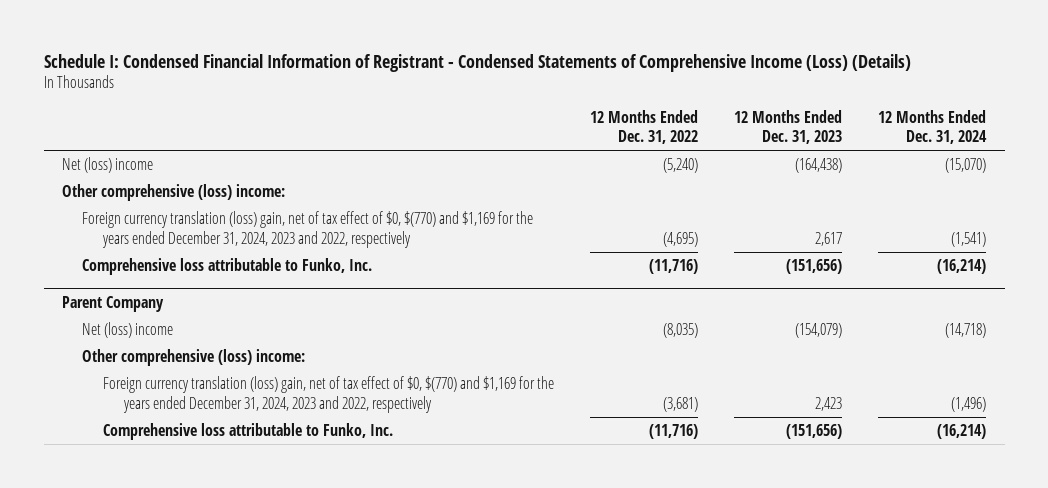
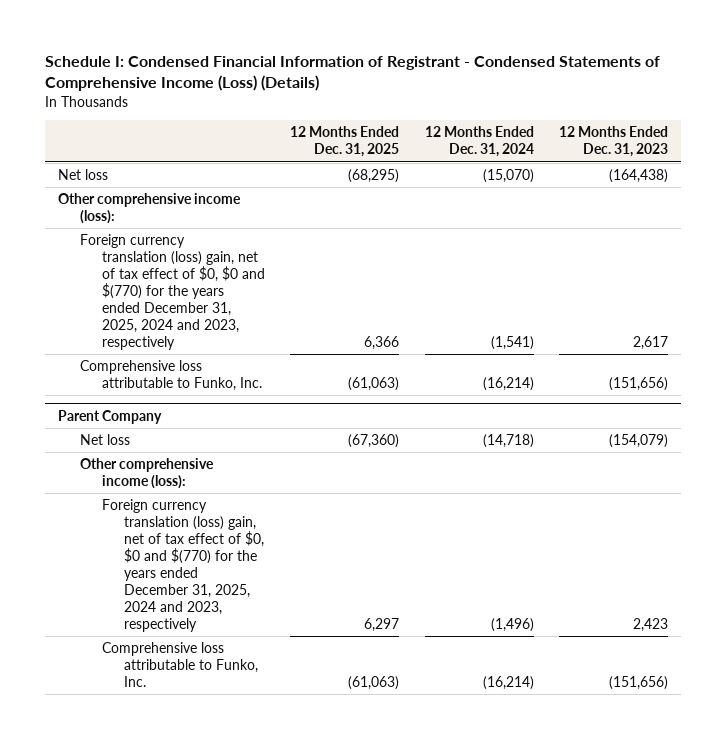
[590,109,699,145] 12 Months Ended Dec. 31, 2022 -> none
none -> [290,126,400,158] 12 Months Ended Dec. 31, 2025
[61,157,153,174] Net (loss) income -> [58,169,109,181] Net loss
[61,184,285,202] Other comprehensive (loss) income: -> [58,193,242,225] Other comprehensive income (loss):
[82,211,534,248] Foreign currency translation (loss) gain, net of tax effect of $0, $(770) and $1,169 for the years ended December 31, 2024, 2023 and 2022, respectively -> [79,234,265,350] Foreign currency translation (loss) gain, net of tax effect of $0, $0 and $(770) for the years ended December 31, 2025, 2024 and 2023, respectively
[82,322,174,339] Net (loss) income -> [79,434,130,446] Net loss
[82,349,306,367] Other comprehensive (loss) income: -> [79,458,214,490] Other comprehensive income (loss):
[102,376,554,413] Foreign currency translation (loss) gain, net of tax effect of $0, $(770) and $1,169 for the years ended December 31, 2024, 2023 and 2022, respectively -> [101,499,264,632] Foreign currency translation (loss) gain, net of tax effect of $0, $0 and $(770) for the years ended December 31, 2025, 2024 and 2023, respectively

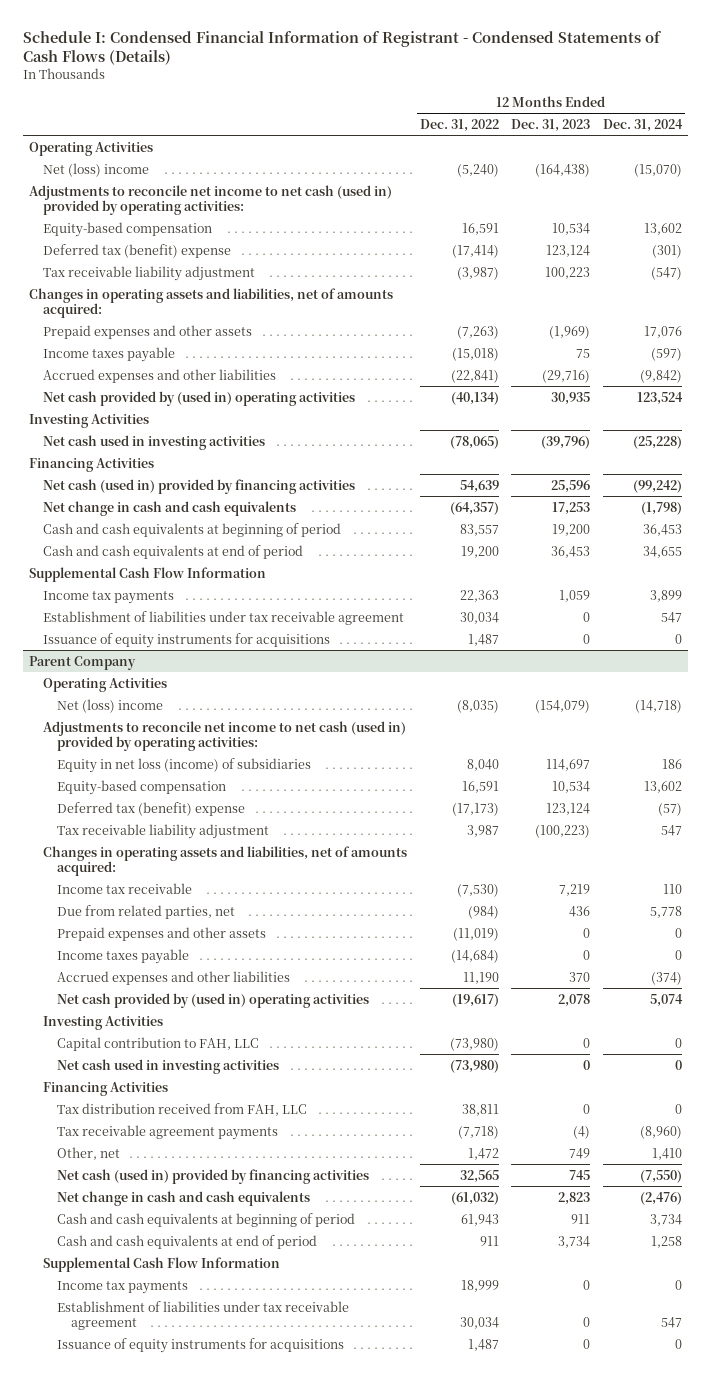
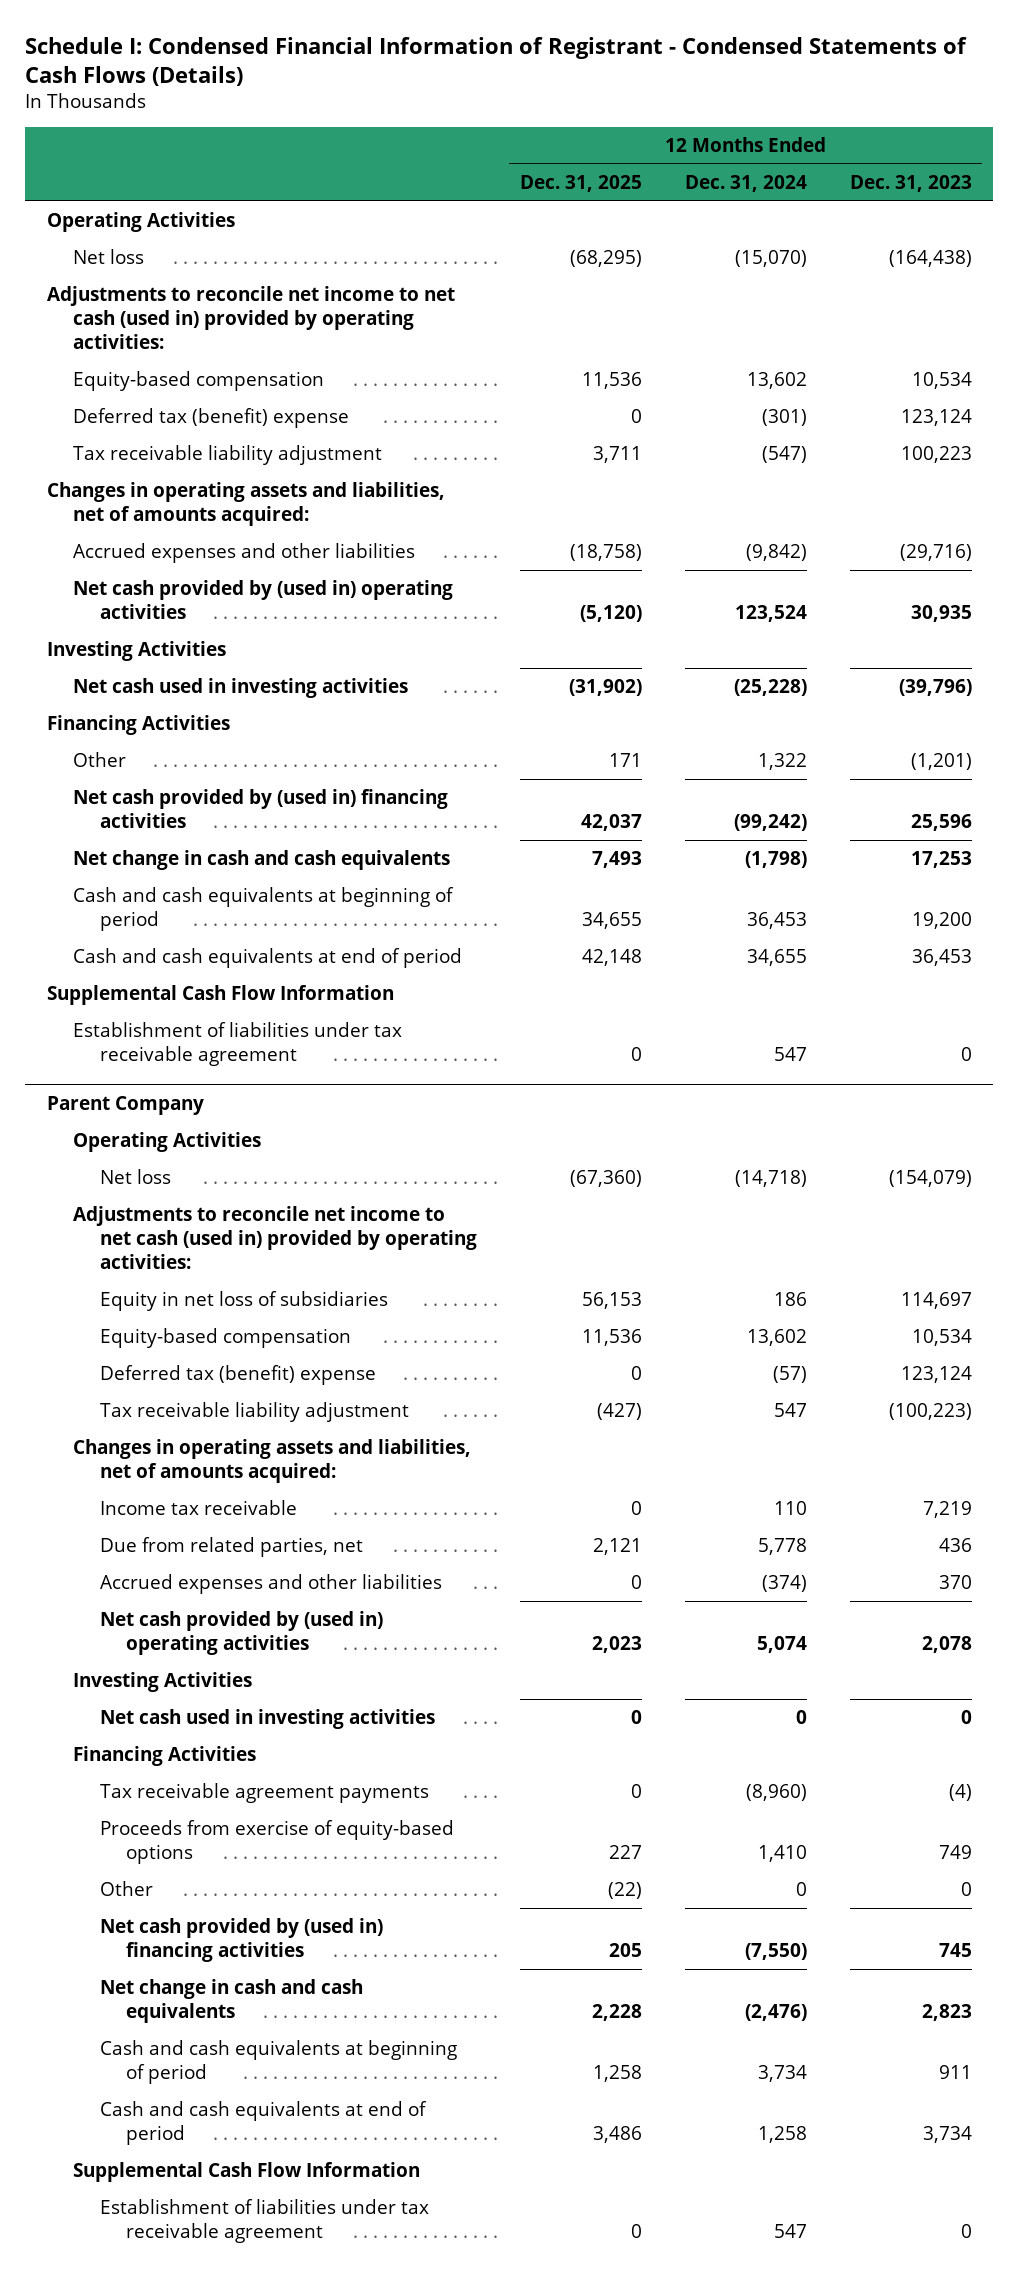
[419,119,499,133] Dec. 31, 2022 -> none
none -> [519,174,642,192] Dec. 31, 2025
[43,162,150,177] Net (loss) income -> [73,249,145,265] Net loss
[43,324,253,339] Prepaid expenses and other assets -> none
[43,346,176,362] Income taxes payable -> none
none -> [73,752,127,768] Other
[43,478,356,494] Net cash (used in) provided by financing activities -> [73,789,449,828] Net cash provided by (used in) financing activities
[43,590,175,604] Income tax payments -> none
[43,632,331,648] Issuance of equity instruments for acquisitions -> none
[56,698,163,713] Net (loss) income -> [99,1169,171,1185] Net loss
[56,757,311,773] Equity in net loss (income) of subsidiaries -> [99,1291,388,1312] Equity in net loss of subsidiaries
[56,926,266,941] Prepaid expenses and other assets -> none
[56,948,189,964] Income taxes payable -> none
[56,1036,259,1051] Capital contribution to FAH, LLC -> none
[56,1102,307,1116] Tax distribution received from FAH, LLC -> none
[56,1146,120,1160] Other, net -> [99,1820,454,1864] Proceeds from exercise of equity-based options
none -> [99,1881,153,1897] Other
[56,1168,369,1184] Net cash (used in) provided by financing activities -> [99,1918,383,1962] Net cash provided by (used in) financing activities
[56,1280,188,1294] Income tax payments -> none
[56,1337,344,1353] Issuance of equity instruments for acquisitions -> none

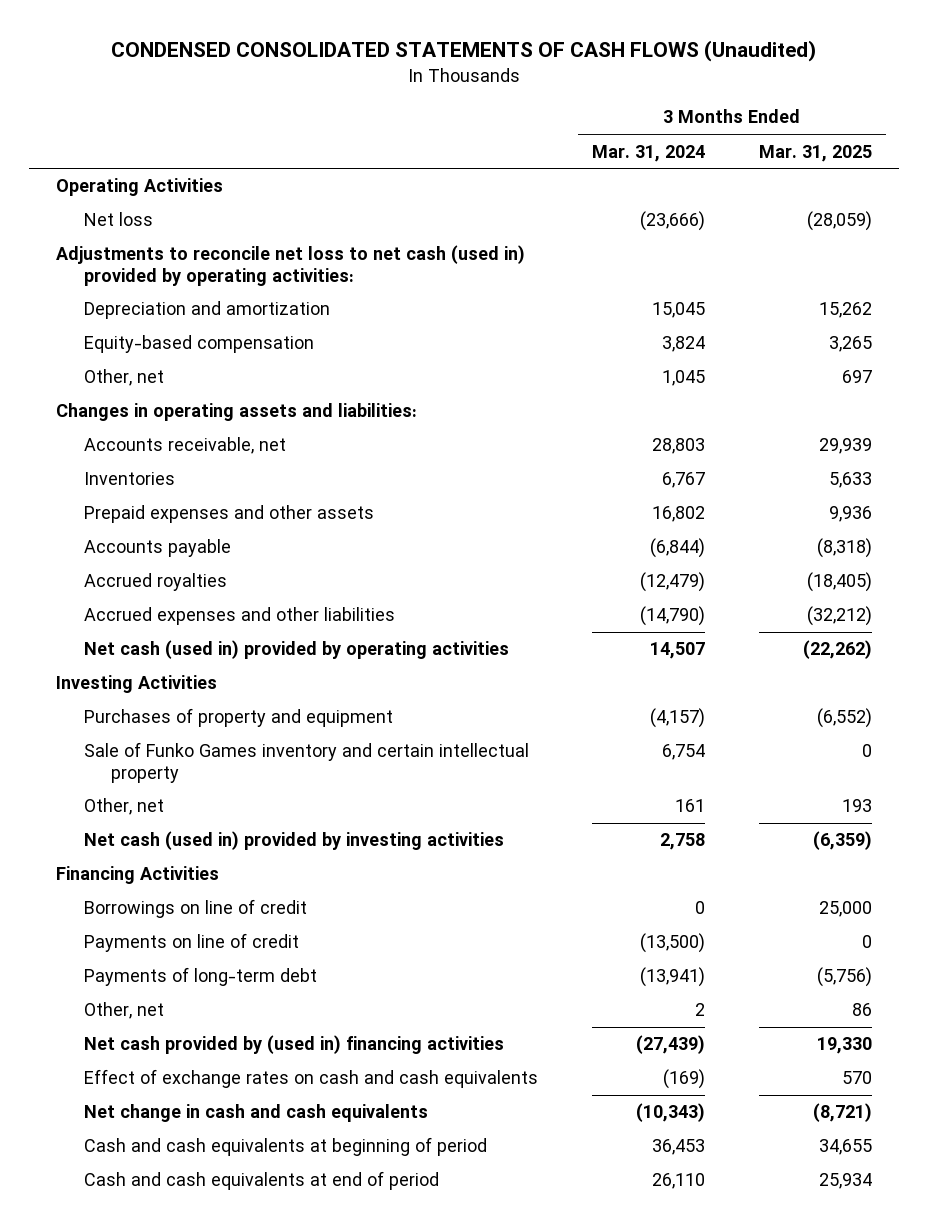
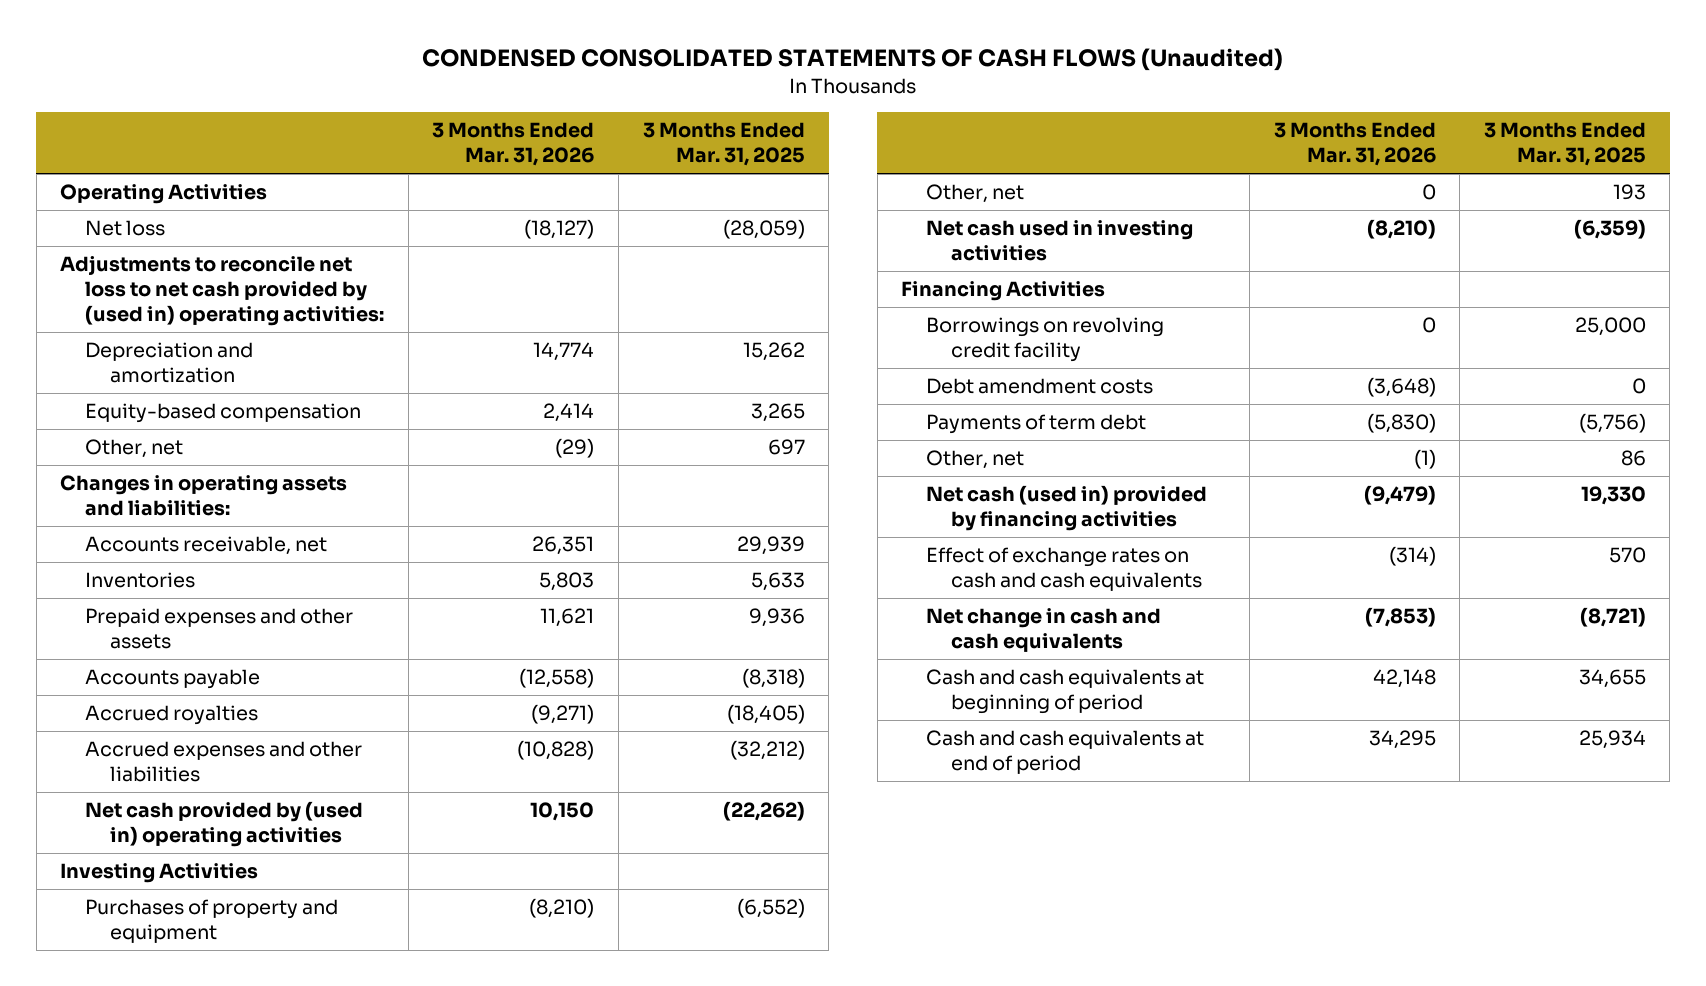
[591,144,705,162] Mar. 31, 2024 -> none
none -> [432,122,595,167] 3 Months Ended Mar. 31, 2026
[56,245,526,286] Adjustments to reconcile net loss to net cash (used in) provided by operating activities: -> [60,254,385,327] Adjustments to reconcile net loss to net cash provided by (used in) operating activities:
[83,640,509,660] Net cash (used in) provided by operating activities -> [85,800,364,848] Net cash provided by (used in) operating activities
[83,742,529,783] Sale of Funko Games inventory and certain intellectual property -> none
[83,831,504,851] Net cash (used in) provided by investing activities -> [926,219,1194,262] Net cash used in investing activities
[83,933,299,953] Payments on line of credit -> none
[83,899,307,919] Borrowings on line of credit -> [926,316,1165,363] Borrowings on revolving credit facility
none -> [926,377,1154,394] Debt amendment costs
[83,967,317,987] Payments of long-term debt -> [926,413,1147,434] Payments of term debt
[83,1035,504,1055] Net cash provided by (used in) financing activities -> [926,484,1208,532] Net cash (used in) provided by financing activities

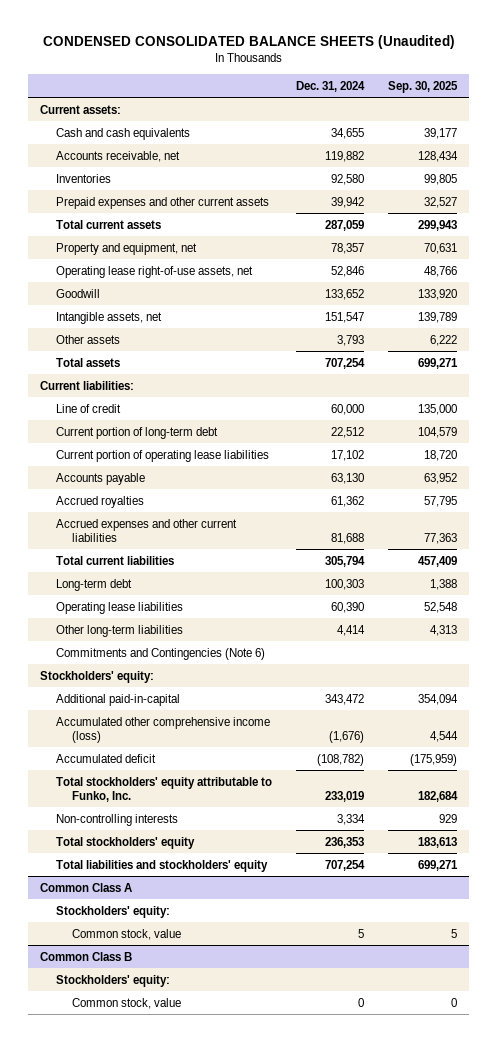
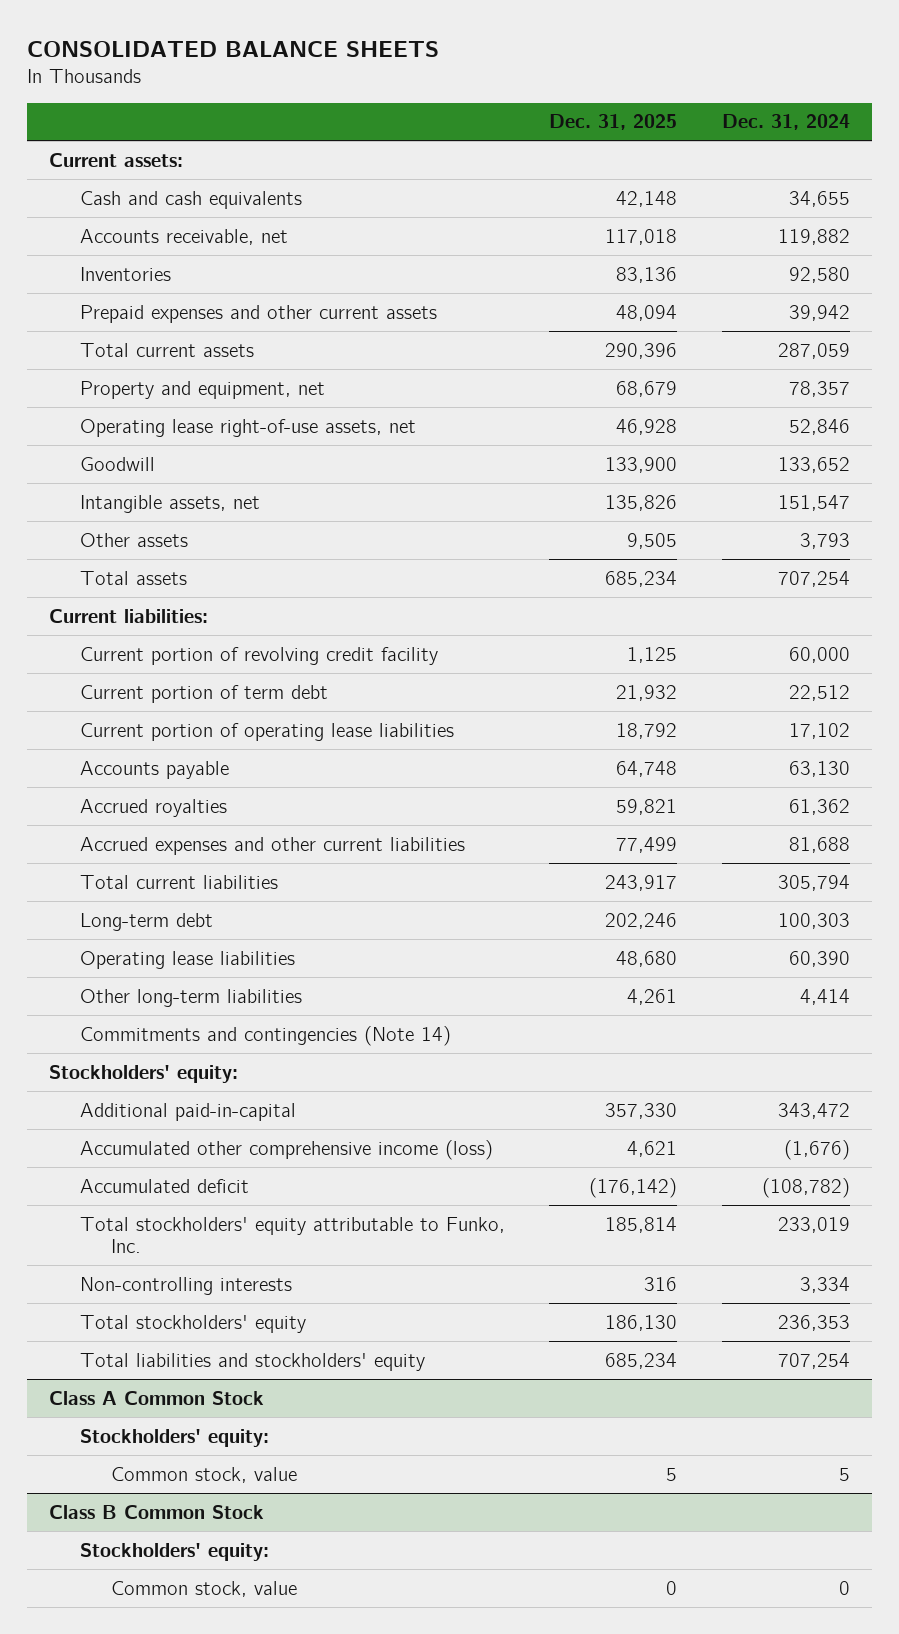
[42,35,455,50] CONDENSED CONSOLIDATED BALANCE SHEETS (Unaudited) -> [26,40,439,57] CONSOLIDATED BALANCE SHEETS
[388,80,459,93] Sep. 30, 2025 -> none
none -> [549,114,678,131] Dec. 31, 2025
[56,403,122,413] Line of credit -> [79,646,438,665] Current portion of revolving credit facility
[56,426,219,439] Current portion of long-term debt -> [79,684,328,703] Current portion of term debt
[56,647,266,660] Commitments and Contingencies (Note 6) -> [79,1025,451,1046] Commitments and contingencies (Note 14)
[40,882,133,892] Common Class A -> [48,1390,264,1405] Class A Common Stock
[40,951,133,961] Common Class B -> [48,1504,264,1519] Class B Common Stock

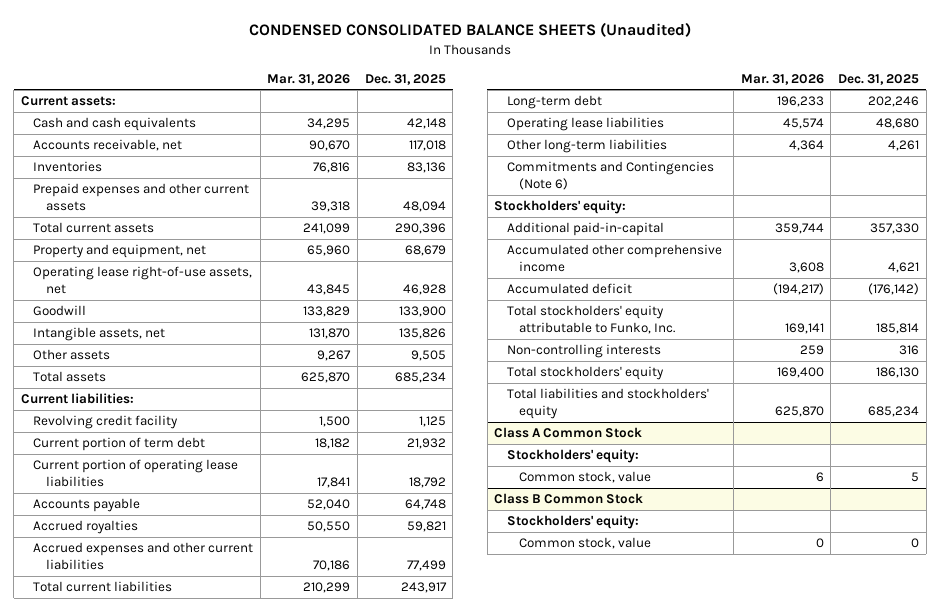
[26,40,439,57] CONSOLIDATED BALANCE SHEETS -> [248,22,691,38] CONDENSED CONSOLIDATED BALANCE SHEETS (Unaudited)
[721,114,850,131] Dec. 31, 2024 -> none
none -> [267,73,351,85] Mar. 31, 2026
[79,646,438,665] Current portion of revolving credit facility -> [33,415,179,430] Revolving credit facility
[79,1025,451,1046] Commitments and contingencies (Note 14) -> [506,161,714,190] Commitments and Contingencies (Note 6)
[79,1139,493,1160] Accumulated other comprehensive income (loss) -> [506,244,722,272] Accumulated other comprehensive income

